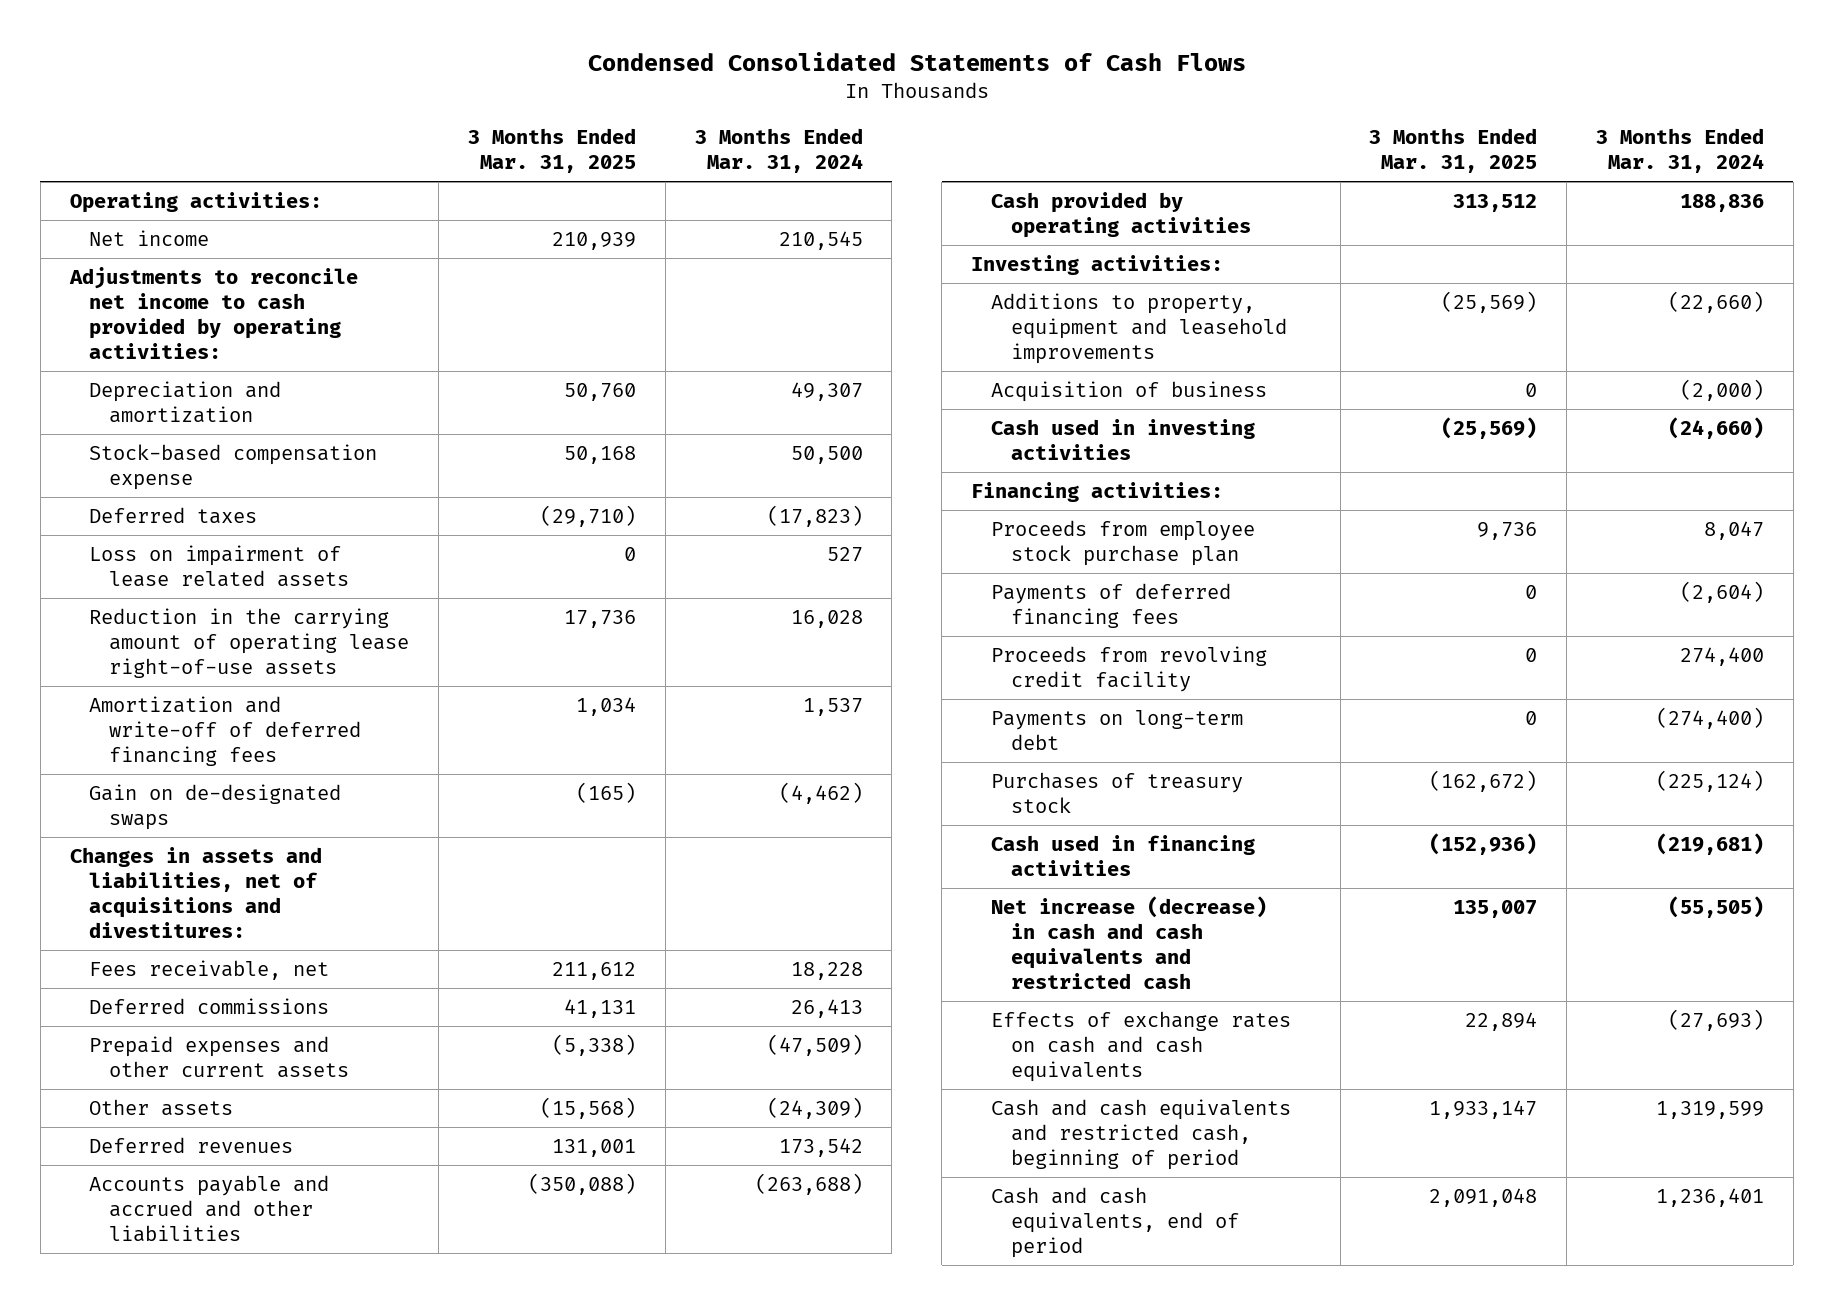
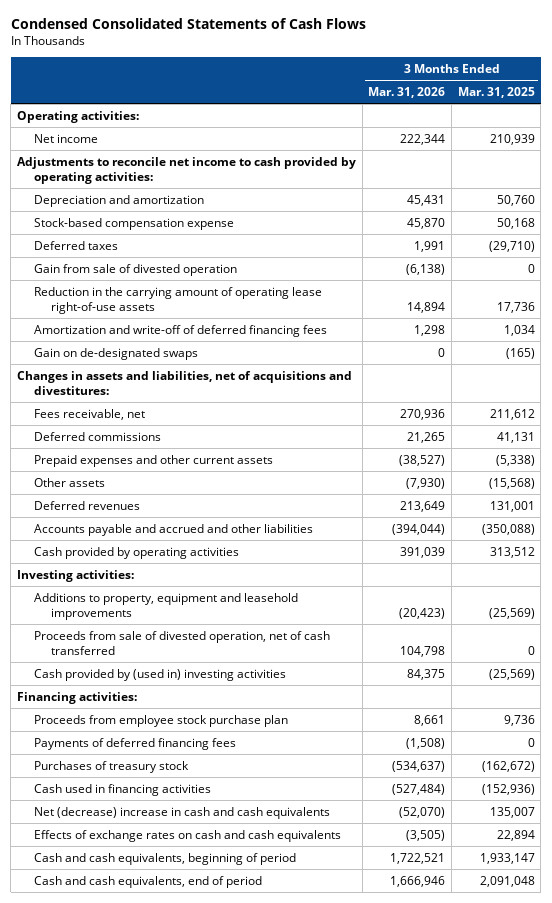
[694,128,863,174] 3 Months Ended Mar. 31, 2024 -> none
none -> [368,87,446,99] Mar. 31, 2026
[89,544,350,587] Loss on impairment of lease related assets -> none
none -> [33,263,237,276] Gain from sale of divested operation
[990,380,1267,402] Acquisition of business -> none
none -> [33,630,330,656] Proceeds from sale of divested operation, net of cash transferred
[990,418,1255,460] Cash used in investing activities -> [33,668,286,681] Cash provided by (used in) investing activities
[990,645,1267,692] Proceeds from revolving credit facility -> none
[990,709,1243,750] Payments on long-term debt -> none
[990,895,1267,989] Net increase (decrease) in cash and cash equivalents and restricted cash -> [33,806,330,819] Net (decrease) increase in cash and cash equivalents
[990,1098,1291,1170] Cash and cash equivalents and restricted cash, beginning of period -> [33,852,296,865] Cash and cash equivalents, beginning of period

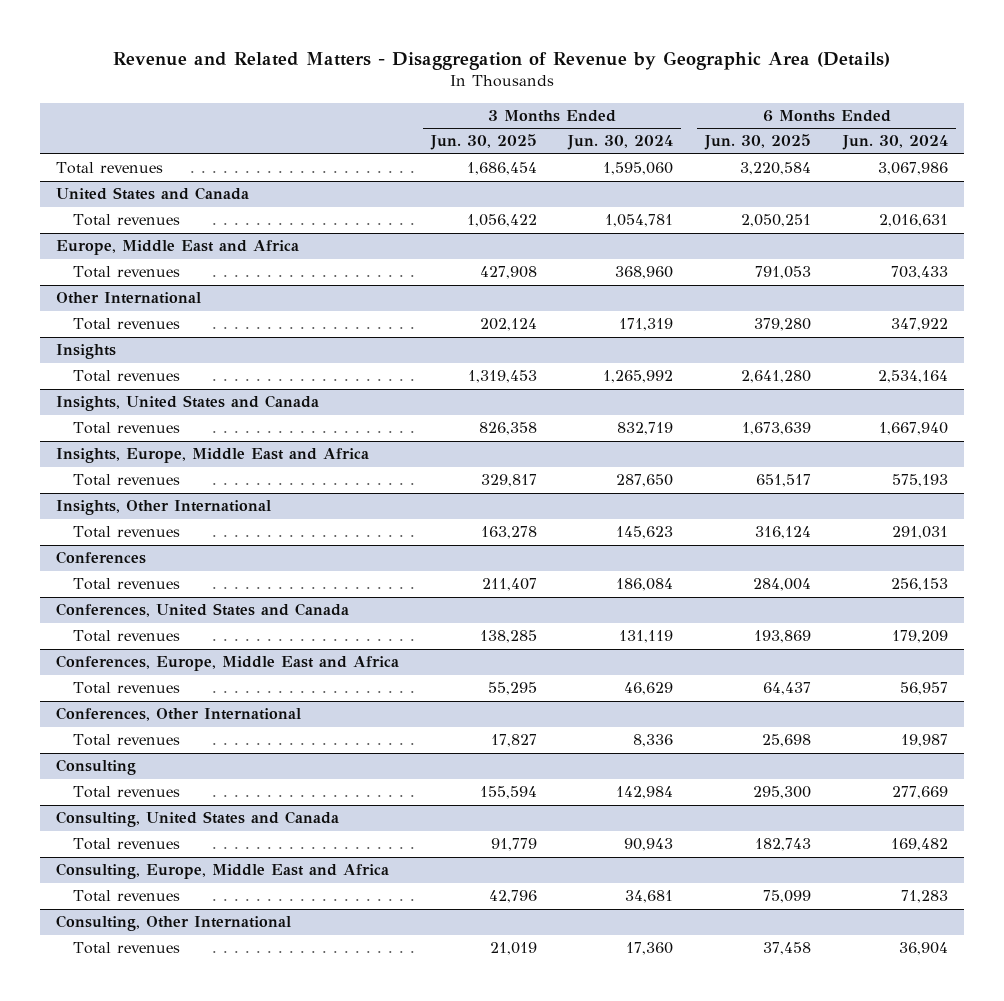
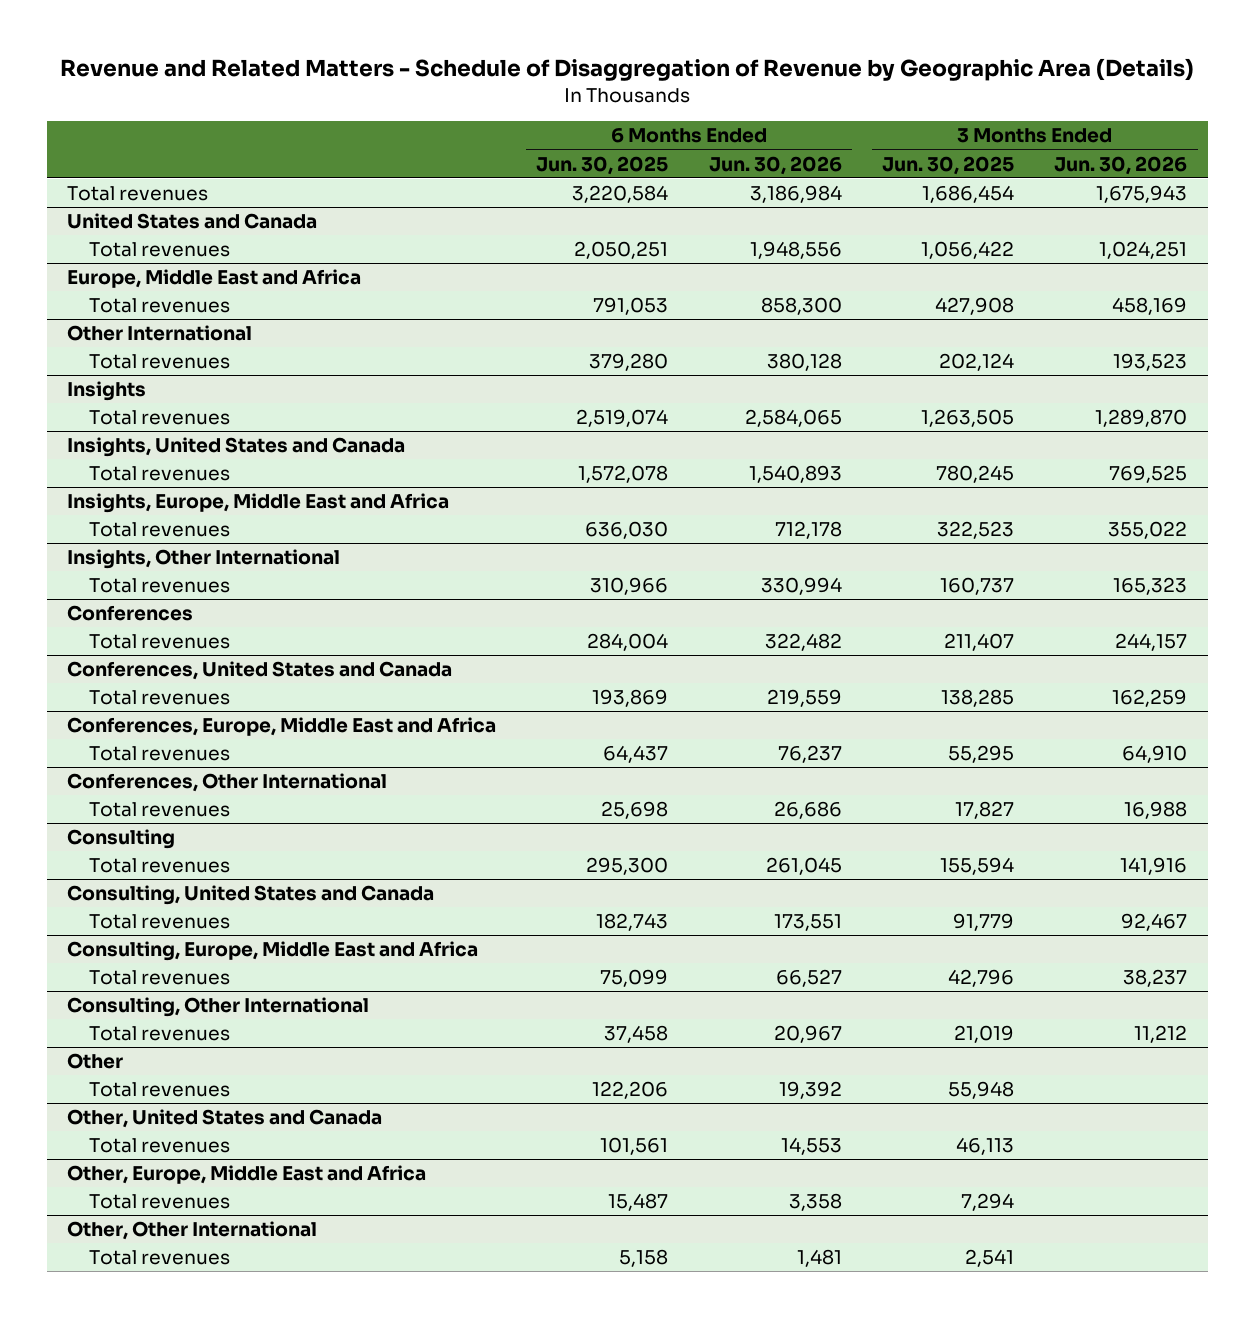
[112,50,890,70] Revenue and Related Matters - Disaggregation of Revenue by Geographic Area (Details) -> [60,58,1195,82] Revenue and Related Matters - Schedule of Disaggregation of Revenue by Geographic Area (Details)
[567,135,674,151] Jun. 30, 2024 -> none
[841,135,948,151] Jun. 30, 2024 -> none
none -> [708,155,842,175] Jun. 30, 2026
none -> [1054,155,1188,175] Jun. 30, 2026
[467,370,537,384] 1,319,453 -> [921,409,1015,428] 1,263,505
[741,370,812,384] 2,641,280 -> [576,409,669,428] 2,519,074
[478,422,537,436] 826,358 -> [936,465,1015,484] 780,245
[742,422,812,436] 1,673,639 -> [578,465,669,484] 1,572,078
[480,474,537,488] 329,817 -> [937,521,1015,540] 322,523
[756,474,812,488] 651,517 -> [585,521,669,540] 636,030
[480,526,537,540] 163,278 -> [940,577,1015,596] 160,737
[755,526,812,540] 316,124 -> [590,577,669,596] 310,966
none -> [66,1053,123,1070] Other
none -> [88,1082,230,1098] Total revenues
none -> [66,1109,382,1129] Other, United States and Canada
none -> [88,1138,230,1154] Total revenues
none -> [66,1165,426,1185] Other, Europe, Middle East and Africa
none -> [88,1194,230,1210] Total revenues
none -> [66,1221,317,1241] Other, Other International
none -> [88,1250,230,1266] Total revenues

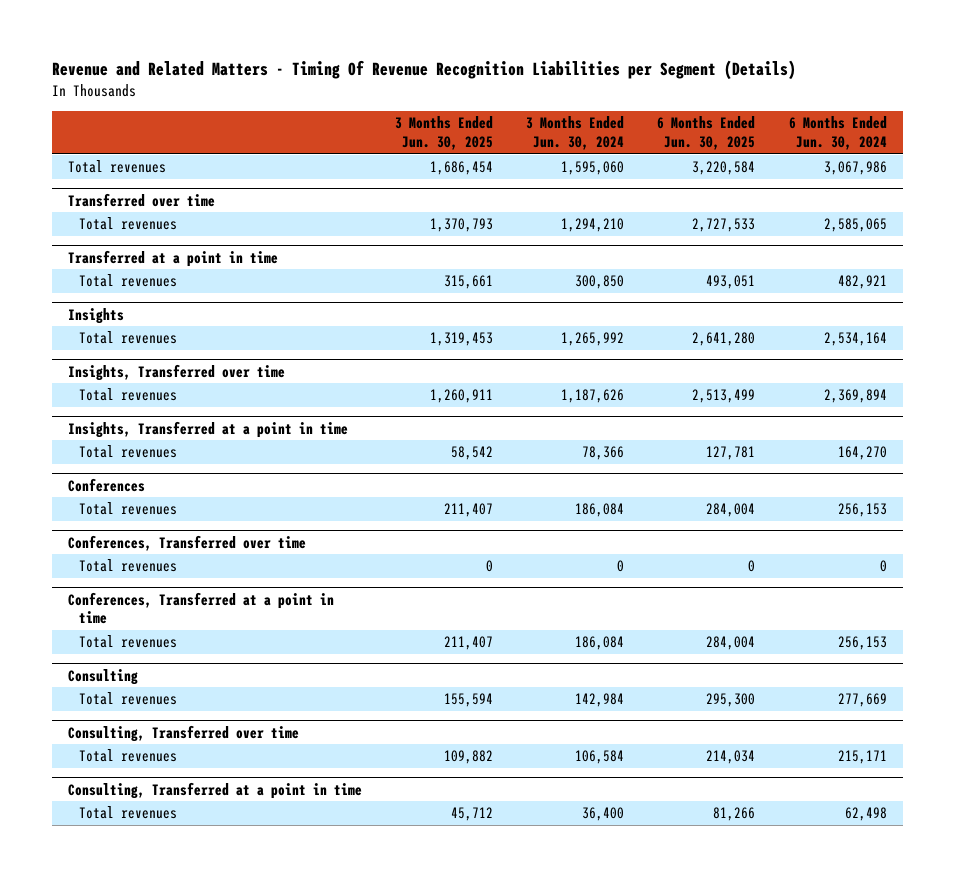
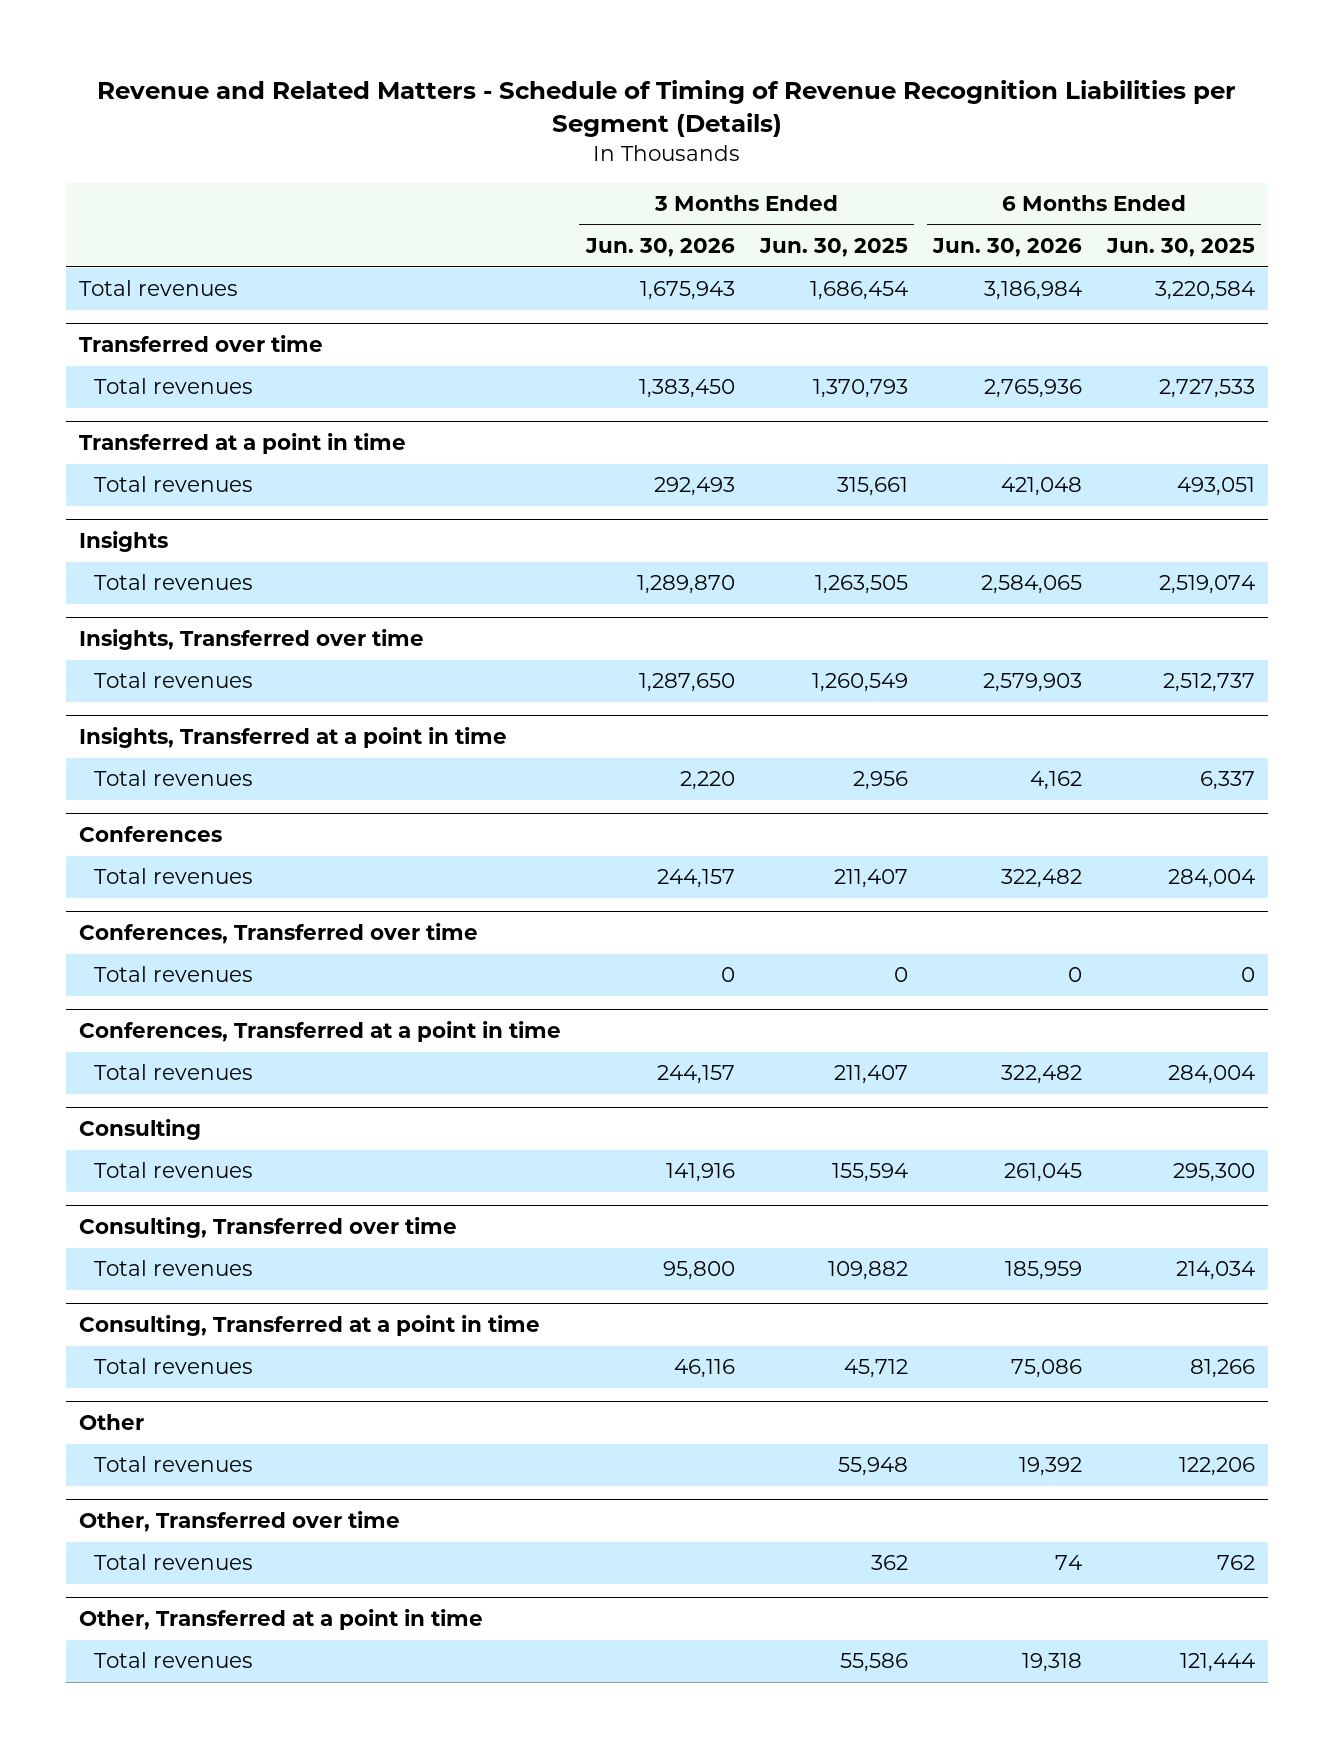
[51,60,796,81] Revenue and Related Matters - Timing Of Revenue Recognition Liabilities per Segment (Details) -> [96,80,1236,138] Revenue and Related Matters - Schedule of Timing of Revenue Recognition Liabilities per Segment (Details)
[526,116,625,150] 3 Months Ended Jun. 30, 2024 -> none
[788,116,887,150] 6 Months Ended Jun. 30, 2024 -> none
none -> [584,238,735,258] Jun. 30, 2026
none -> [931,238,1082,258] Jun. 30, 2026
[430,332,494,347] 1,319,453 -> [814,575,908,595] 1,263,505
[692,332,756,347] 2,641,280 -> [1159,575,1256,595] 2,519,074
[430,389,494,404] 1,260,911 -> [811,673,908,693] 1,260,549
[692,389,756,404] 2,513,499 -> [1163,673,1256,693] 2,512,737
[451,446,494,461] 58,542 -> [852,771,908,791] 2,956
[706,446,756,461] 127,781 -> [1200,771,1256,791] 6,337
none -> [78,1414,144,1431] Other
none -> [94,1456,254,1473] Total revenues
none -> [78,1511,400,1533] Other, Transferred over time
none -> [94,1554,254,1571] Total revenues
none -> [78,1609,483,1631] Other, Transferred at a point in time
none -> [94,1652,254,1669] Total revenues

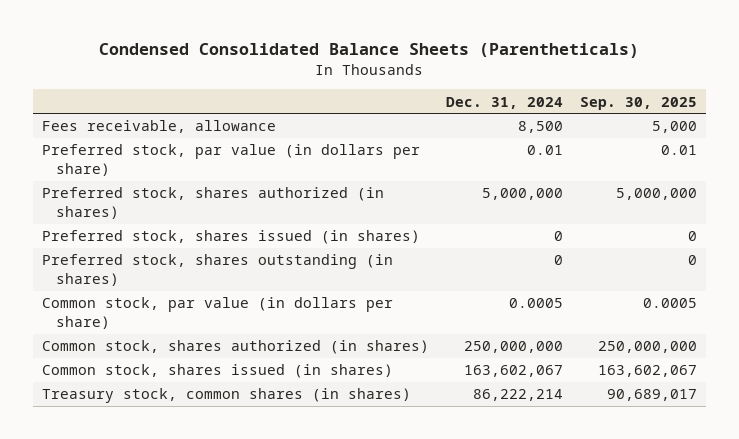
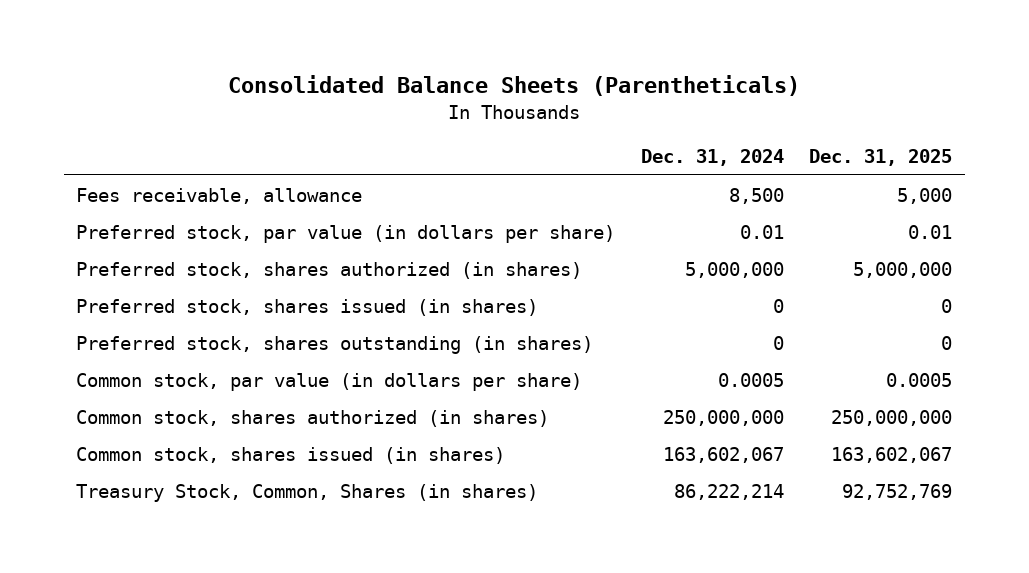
[99,43,640,59] Condensed Consolidated Balance Sheets (Parentheticals) -> [228,75,801,97] Consolidated Balance Sheets (Parentheticals)
[580,96,698,110] Sep. 30, 2025 -> none
none -> [809,149,953,167] Dec. 31, 2025
[41,388,411,404] Treasury stock, common shares (in shares) -> [76,483,539,502] Treasury Stock, Common, Shares (in shares)

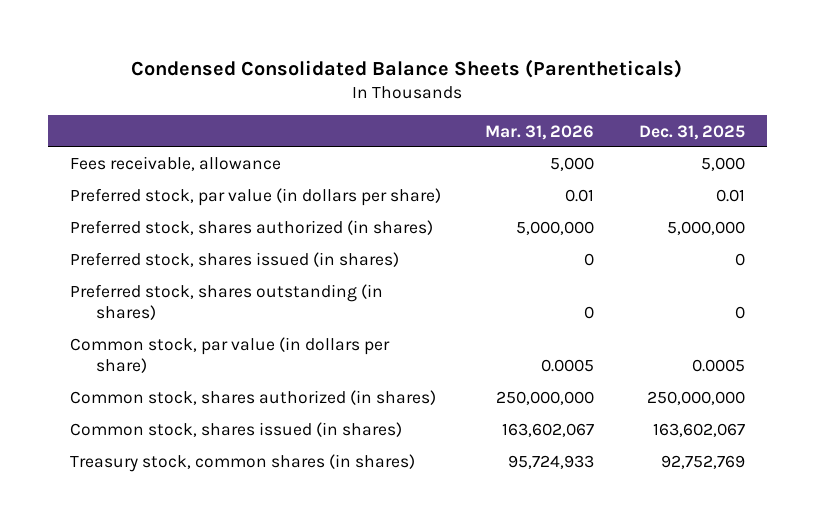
[228,75,801,97] Consolidated Balance Sheets (Parentheticals) -> [131,58,683,78] Condensed Consolidated Balance Sheets (Parentheticals)
[640,149,784,167] Dec. 31, 2024 -> none
none -> [485,124,595,140] Mar. 31, 2026
[76,483,539,502] Treasury Stock, Common, Shares (in shares) -> [69,454,415,473] Treasury stock, common shares (in shares)

